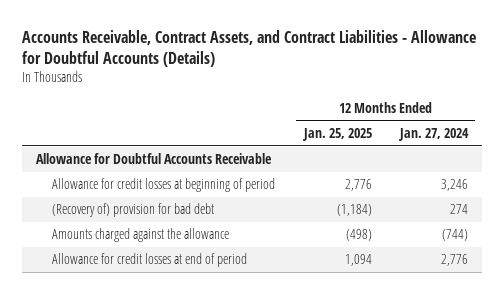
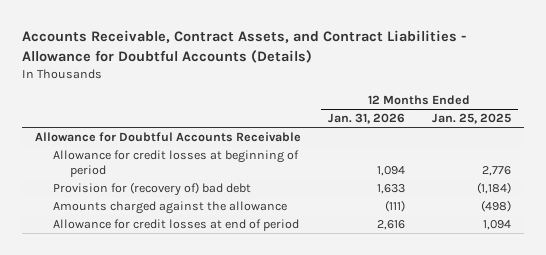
[398,127,470,141] Jan. 27, 2024 -> none
none -> [328,113,406,125] Jan. 31, 2026
[51,203,214,218] (Recovery of) provision for bad debt -> [52,181,251,196] Provision for (recovery of) bad debt

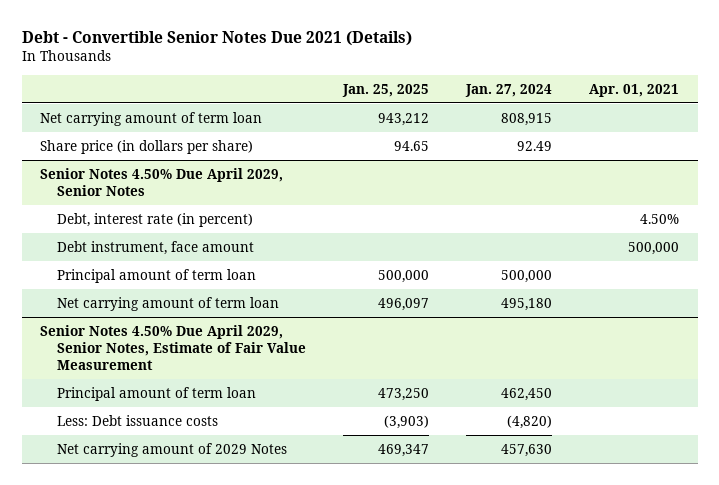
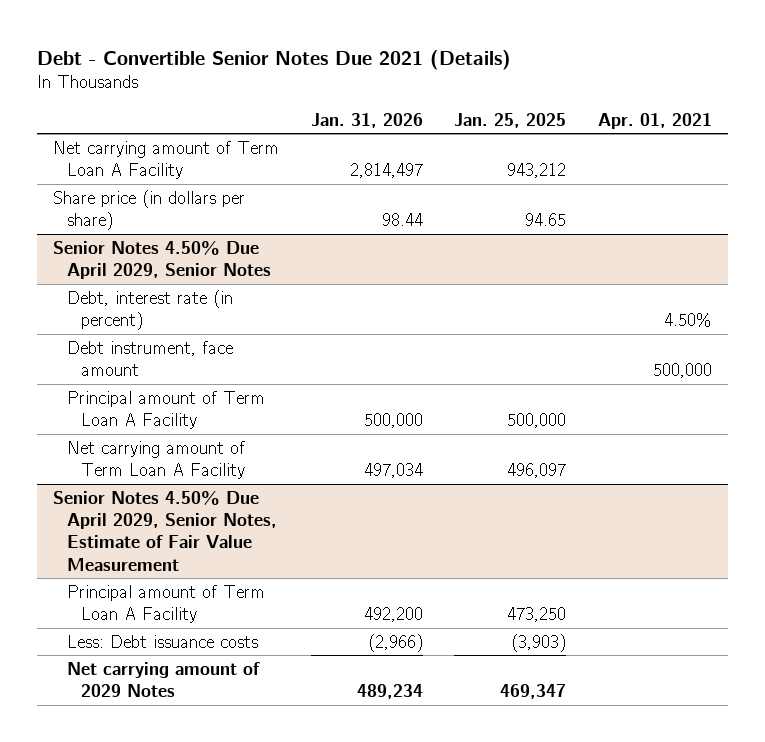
[465,83,553,97] Jan. 27, 2024 -> none
none -> [310,112,423,128] Jan. 31, 2026
[40,111,263,126] Net carrying amount of term loan -> [53,140,280,180] Net carrying amount of Term Loan A Facility
[57,268,257,283] Principal amount of term loan -> [66,390,265,430] Principal amount of Term Loan A Facility
[57,296,280,311] Net carrying amount of term loan -> [66,440,245,480] Net carrying amount of Term Loan A Facility
[57,386,257,401] Principal amount of term loan -> [66,584,265,624] Principal amount of Term Loan A Facility

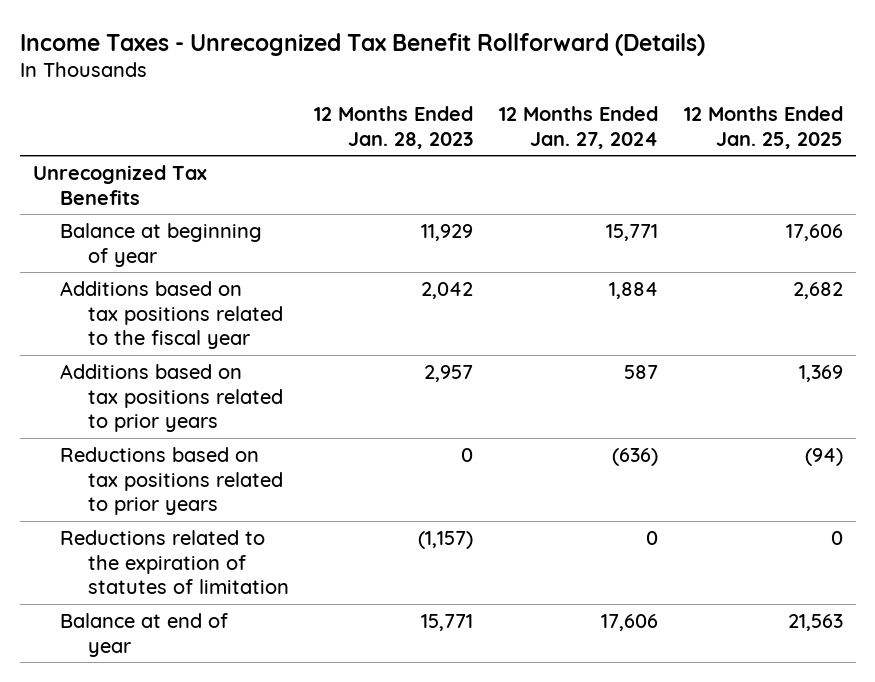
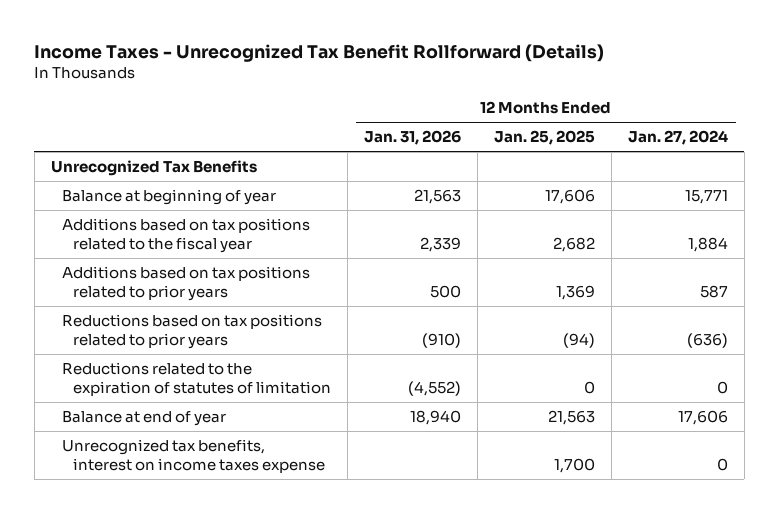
[314,105,474,149] 12 Months Ended Jan. 28, 2023 -> none
none -> [364,130,462,146] Jan. 31, 2026
none -> [62,439,326,474] Unrecognized tax benefits, interest on income taxes expense

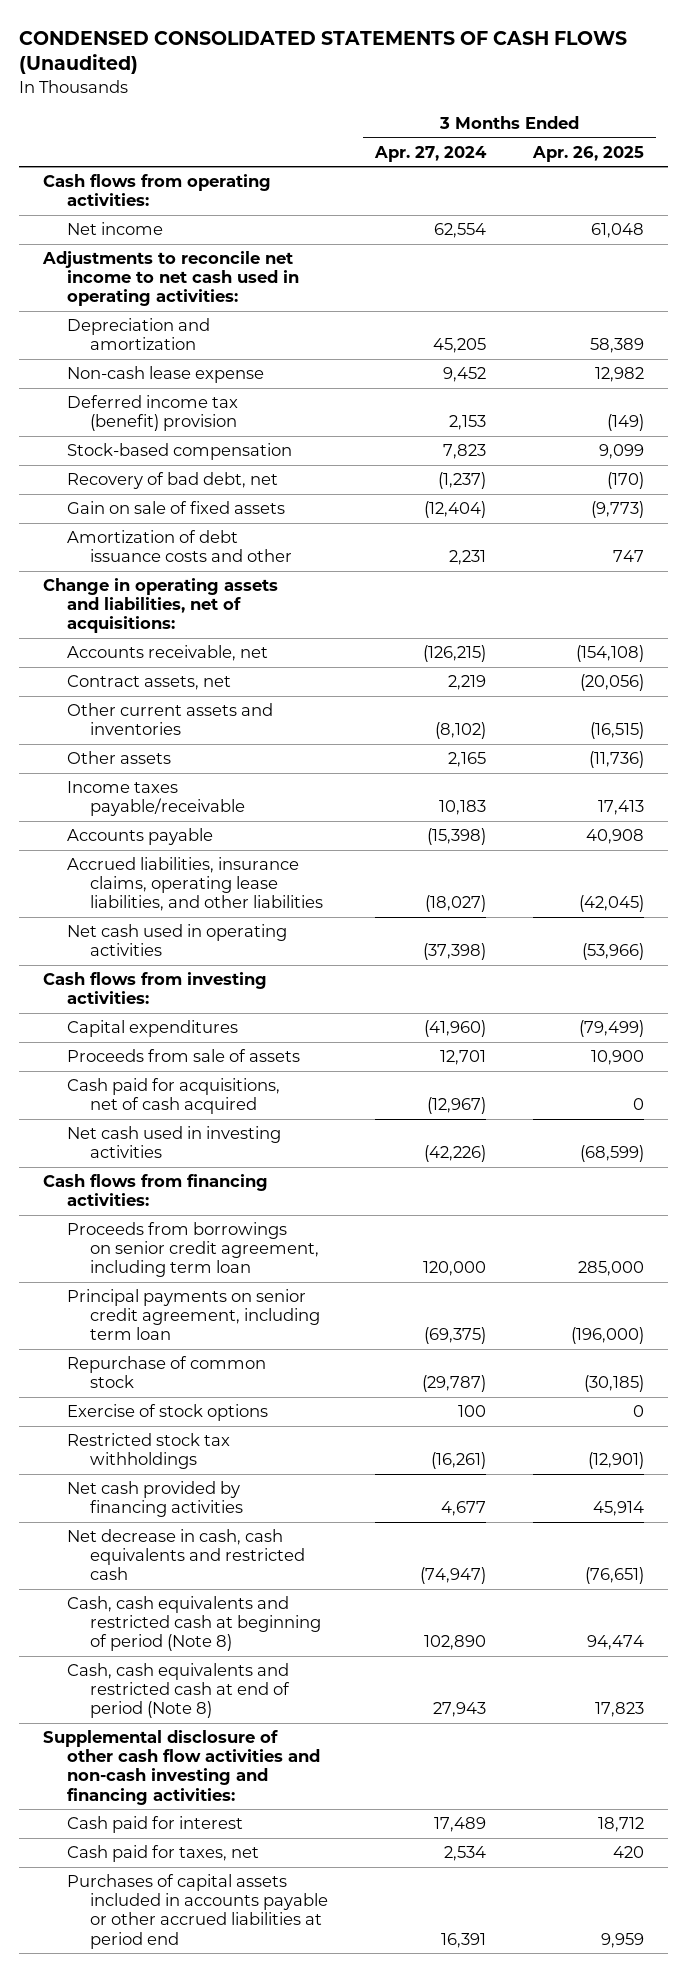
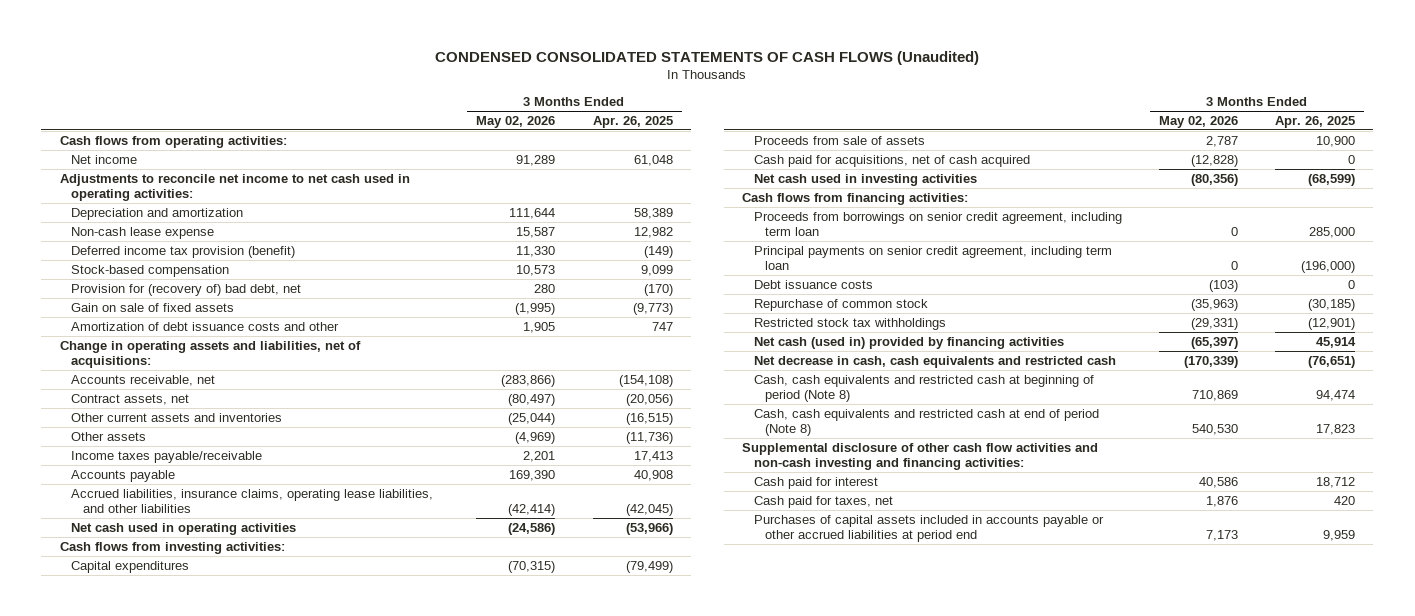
[374,145,488,162] Apr. 27, 2024 -> none
none -> [476,116,556,129] May 02, 2026
[66,395,238,432] Deferred income tax (benefit) provision -> [71,245,296,258] Deferred income tax provision (benefit)
[66,472,278,490] Recovery of bad debt, net -> [71,283,302,296] Provision for (recovery of) bad debt, net
none -> [753,279,873,289] Debt issuance costs
[66,1404,268,1422] Exercise of stock options -> none
[66,1481,244,1518] Net cash provided by financing activities -> [753,336,1064,349] Net cash (used in) provided by financing activities

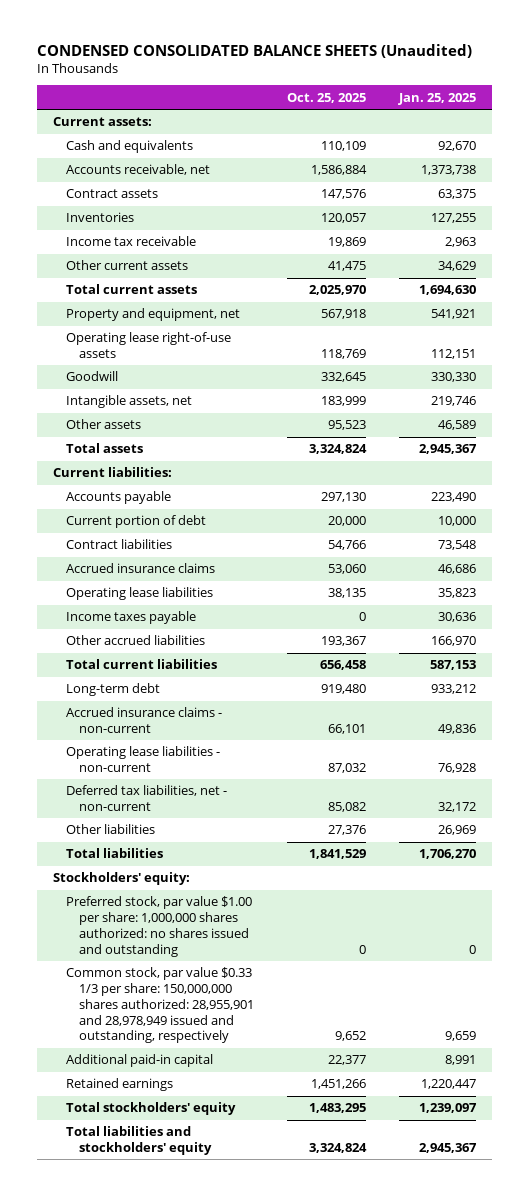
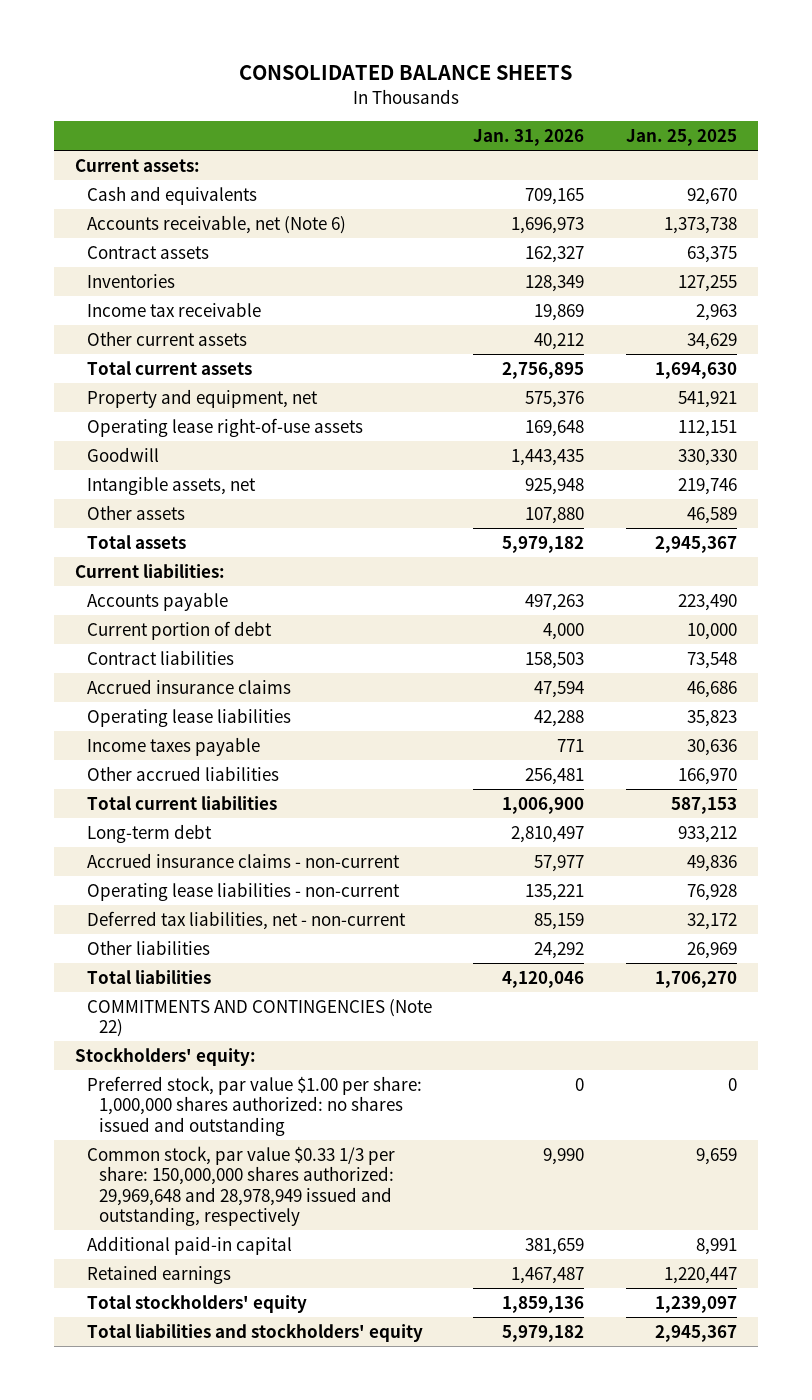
[36,44,472,59] CONDENSED CONSOLIDATED BALANCE SHEETS (Unaudited) -> [238,65,572,81] CONSOLIDATED BALANCE SHEETS
[286,92,366,103] Oct. 25, 2025 -> none
none -> [473,128,585,146] Jan. 31, 2026
[66,164,211,176] Accounts receivable, net -> [86,214,346,234] Accounts receivable, net (Note 6)
none -> [86,998,432,1038] COMMITMENTS AND CONTINGENCIES (Note 22)
[66,967,255,1044] Common stock, par value $0.33 1/3 per share: 150,000,000 shares authorized: 28,955,901 and 28,978,949 issued and outstanding, respectively -> [86,1145,395,1226] Common stock, par value $0.33 1/3 per share: 150,000,000 shares authorized: 29,969,648 and 28,978,949 issued and outstanding, respectively

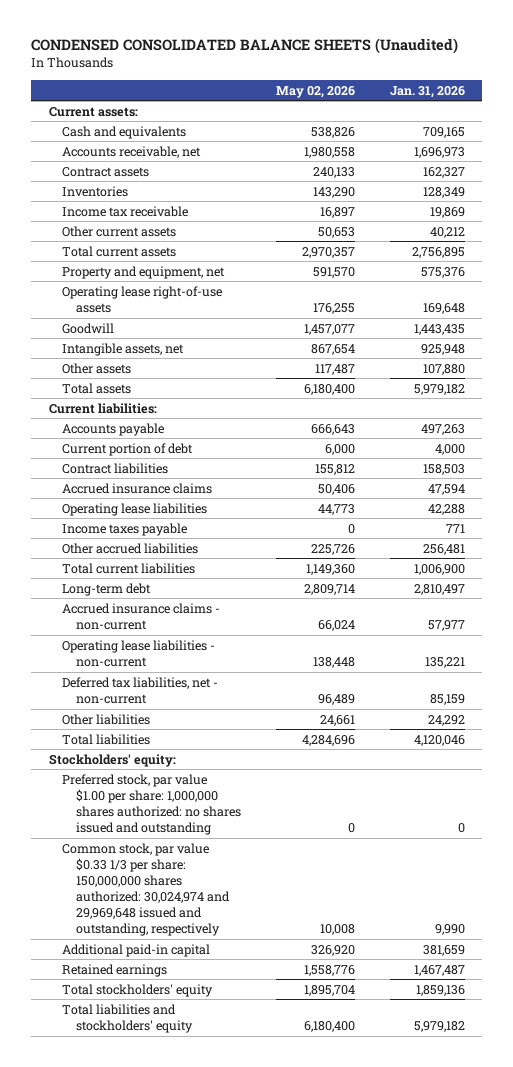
[238,65,572,81] CONSOLIDATED BALANCE SHEETS -> [31,38,459,55] CONDENSED CONSOLIDATED BALANCE SHEETS (Unaudited)
[625,128,737,146] Jan. 25, 2025 -> none
none -> [275,85,355,98] May 02, 2026
[86,214,346,234] Accounts receivable, net (Note 6) -> [62,145,202,158] Accounts receivable, net
[86,998,432,1038] COMMITMENTS AND CONTINGENCIES (Note 22) -> none
[86,1145,395,1226] Common stock, par value $0.33 1/3 per share: 150,000,000 shares authorized: 29,969,648 and 28,978,949 issued and outstanding, respectively -> [62,842,230,937] Common stock, par value $0.33 1/3 per share: 150,000,000 shares authorized: 30,024,974 and 29,969,648 issued and outstanding, respectively

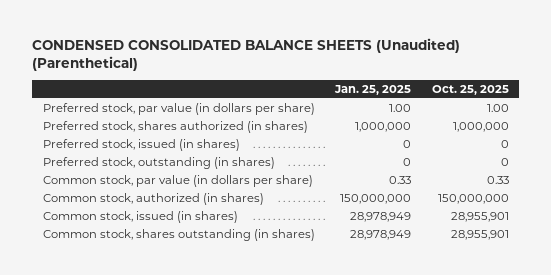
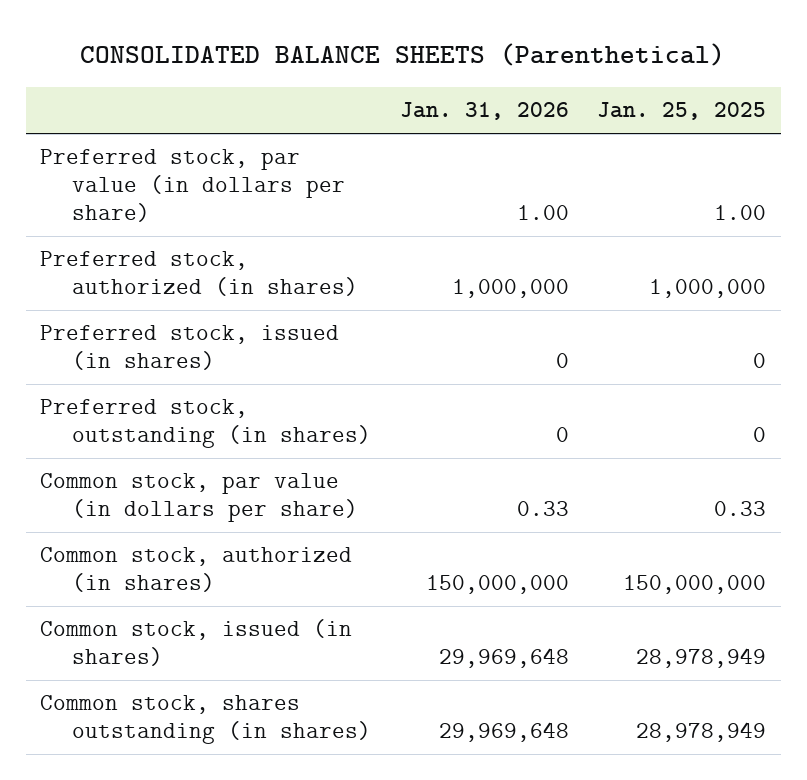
[32,38,461,72] CONDENSED CONSOLIDATED BALANCE SHEETS (Unaudited) (Parenthetical) -> [80,43,726,67] CONSOLIDATED BALANCE SHEETS (Parenthetical)
[431,85,509,96] Oct. 25, 2025 -> none
none -> [399,102,569,121] Jan. 31, 2026
[42,121,308,134] Preferred stock, shares authorized (in shares) -> [40,251,358,297] Preferred stock, authorized (in shares)

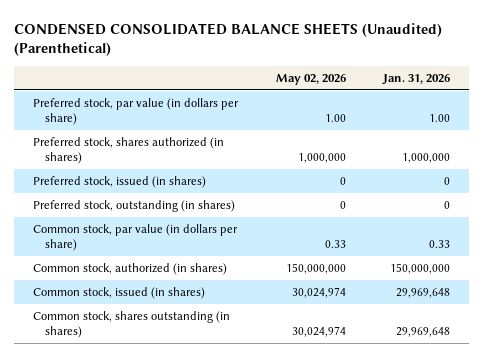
[80,43,726,67] CONSOLIDATED BALANCE SHEETS (Parenthetical) -> [14,22,443,57] CONDENSED CONSOLIDATED BALANCE SHEETS (Unaudited) (Parenthetical)
[597,102,767,121] Jan. 25, 2025 -> none
none -> [275,74,346,86] May 02, 2026
[40,251,358,297] Preferred stock, authorized (in shares) -> [33,137,225,165] Preferred stock, shares authorized (in shares)

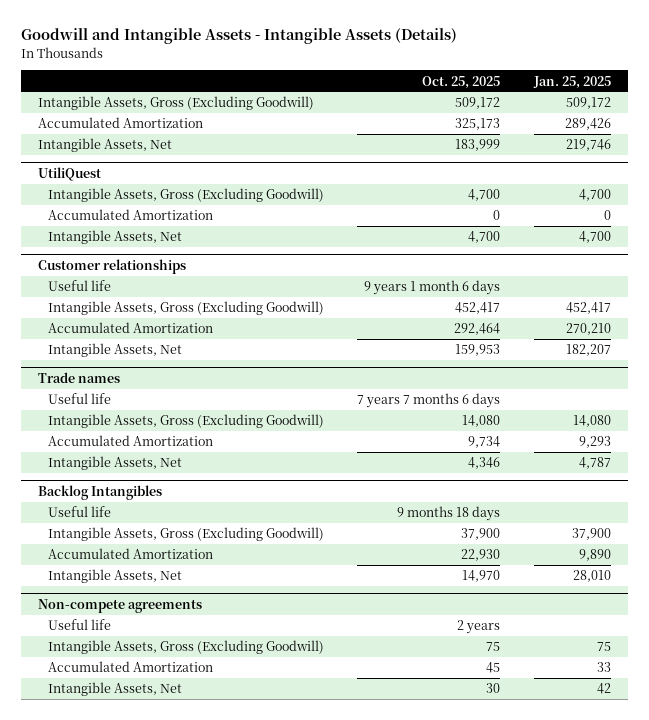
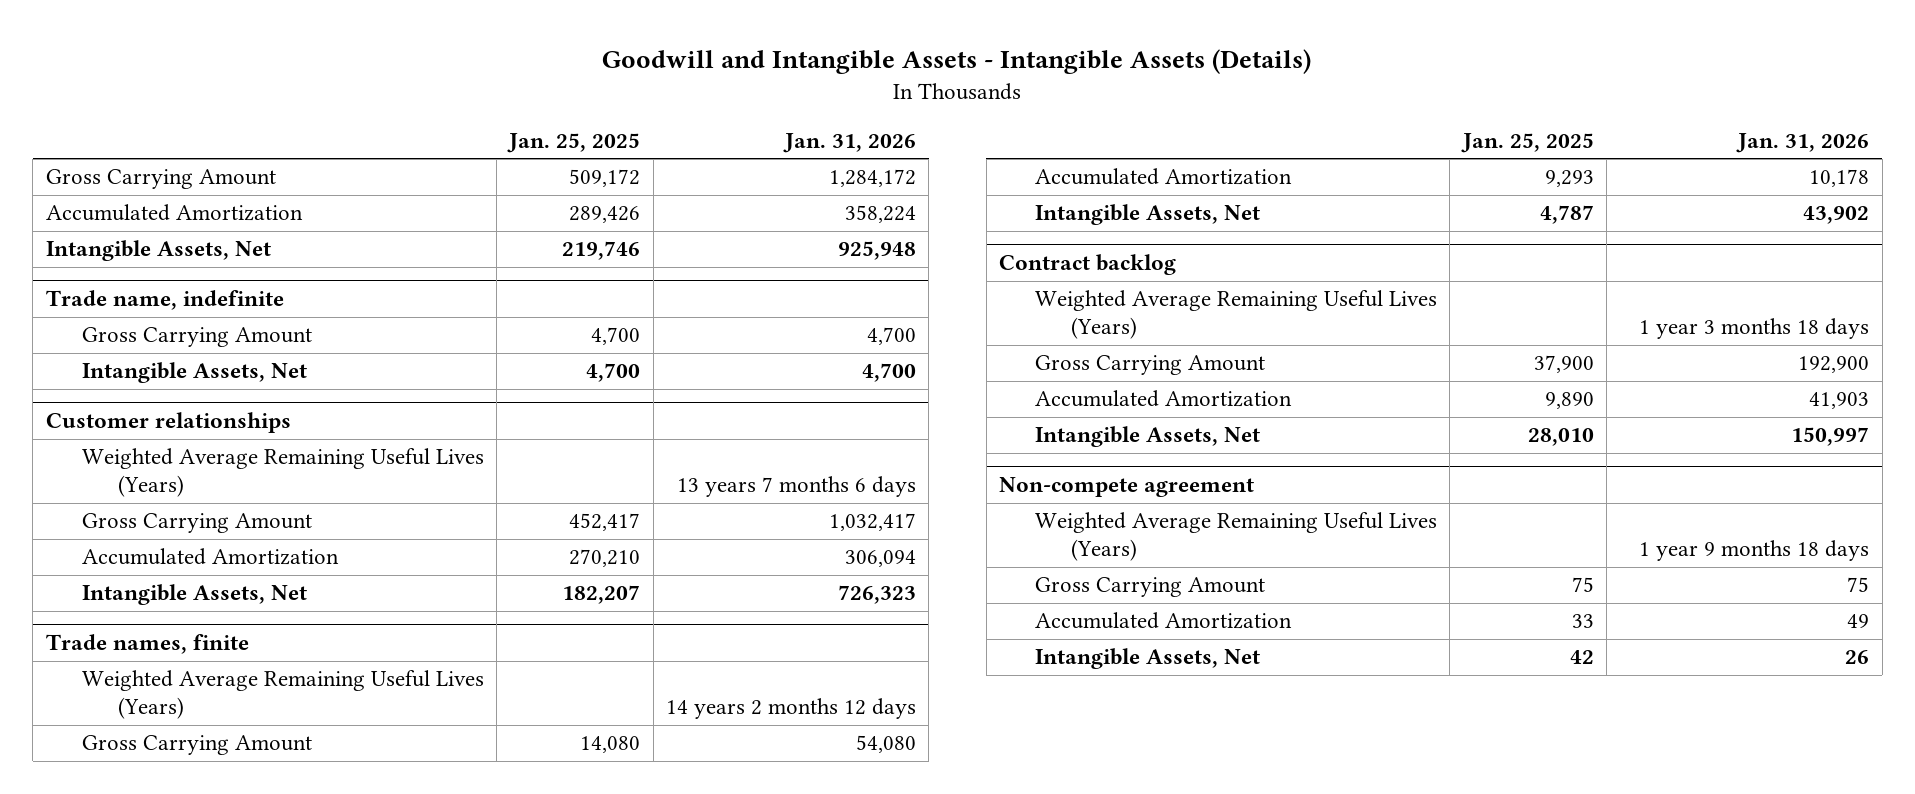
[422,75,501,89] Oct. 25, 2025 -> none
none -> [782,132,916,153] Jan. 31, 2026
[37,96,314,111] Intangible Assets, Gross (Excluding Goodwill) -> [45,169,276,190] Gross Carrying Amount
[47,209,213,221] Accumulated Amortization -> none
[37,167,101,182] UtiliQuest -> [45,290,284,311] Trade name, indefinite
[47,188,324,203] Intangible Assets, Gross (Excluding Goodwill) -> [81,327,312,348] Gross Carrying Amount
[47,280,111,292] Useful life -> [81,448,484,498] Weighted Average Remaining Useful Lives (Years)
[47,301,324,316] Intangible Assets, Gross (Excluding Goodwill) -> [81,513,312,534] Gross Carrying Amount
[37,372,120,384] Trade names -> [45,634,249,655] Trade names, finite
[47,393,111,405] Useful life -> [81,670,484,720] Weighted Average Remaining Useful Lives (Years)
[47,414,324,429] Intangible Assets, Gross (Excluding Goodwill) -> [81,735,312,756] Gross Carrying Amount
[37,485,162,501] Backlog Intangibles -> [998,254,1176,276] Contract backlog
[47,506,111,518] Useful life -> [1034,290,1437,340] Weighted Average Remaining Useful Lives (Years)
[47,527,324,542] Intangible Assets, Gross (Excluding Goodwill) -> [1034,355,1265,376] Gross Carrying Amount
[37,599,202,614] Non-compete agreements -> [998,477,1254,498] Non-compete agreement
[47,619,111,631] Useful life -> [1034,512,1437,562] Weighted Average Remaining Useful Lives (Years)
[47,640,324,655] Intangible Assets, Gross (Excluding Goodwill) -> [1034,577,1265,598] Gross Carrying Amount

